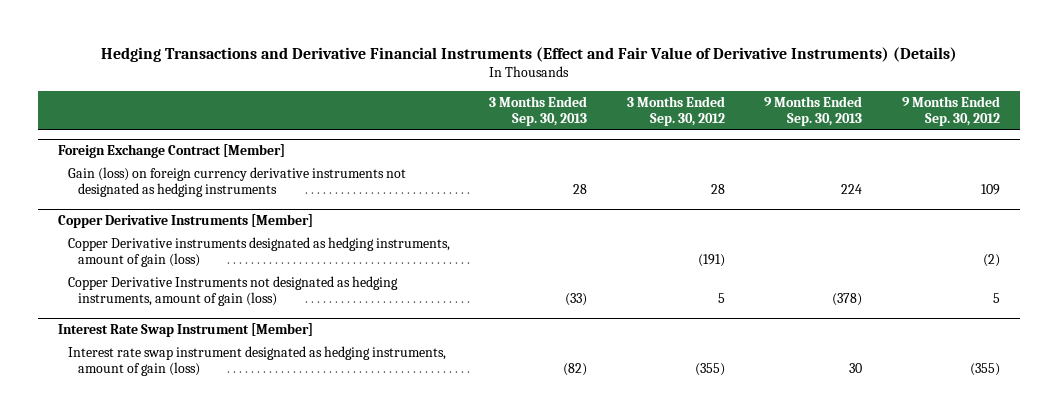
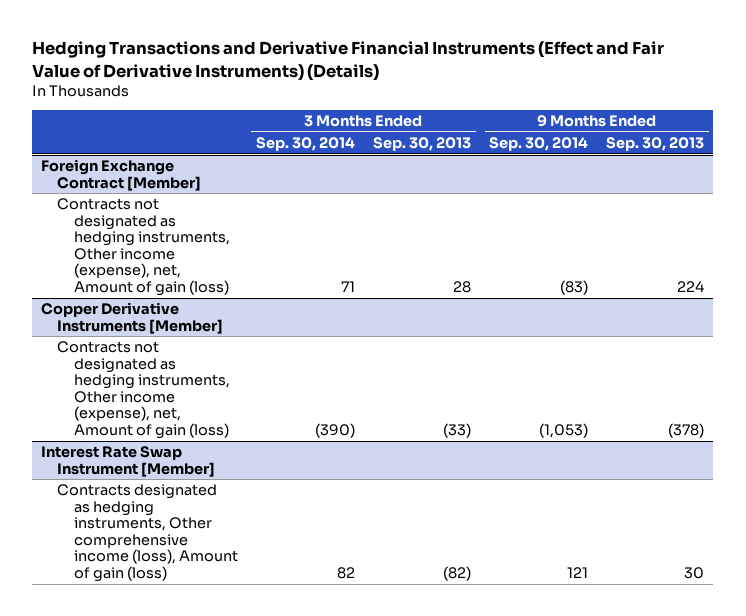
[626,95,725,126] 3 Months Ended Sep. 30, 2012 -> none
[901,95,1000,126] 9 Months Ended Sep. 30, 2012 -> none
none -> [255,136,355,151] Sep. 30, 2014
none -> [489,136,589,151] Sep. 30, 2014
[67,167,406,198] Gain (loss) on foreign currency derivative instruments not designated as hedging instruments -> [57,198,230,296] Contracts not designated as hedging instruments, Other income (expense), net, Amount of gain (loss)
[67,237,450,268] Copper Derivative instruments designated as hedging instruments, amount of gain (loss) -> none
[67,276,398,307] Copper Derivative Instruments not designated as hedging instruments, amount of gain (loss) -> [57,341,230,439] Contracts not designated as hedging instruments, Other income (expense), net, Amount of gain (loss)
[67,346,446,377] Interest rate swap instrument designated as hedging instruments, amount of gain (loss) -> [57,484,238,582] Contracts designated as hedging instruments, Other comprehensive income (loss), Amount of gain (loss)

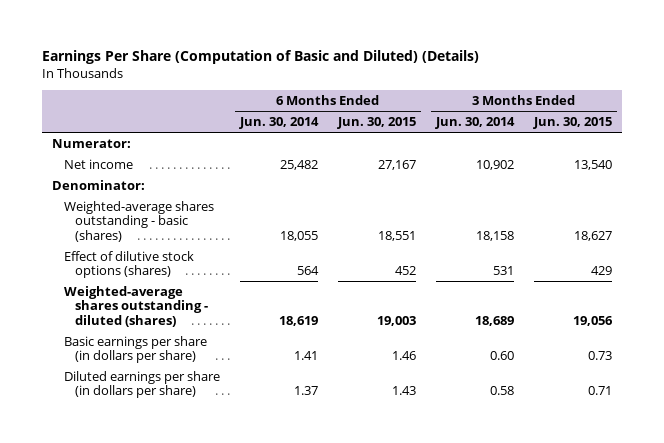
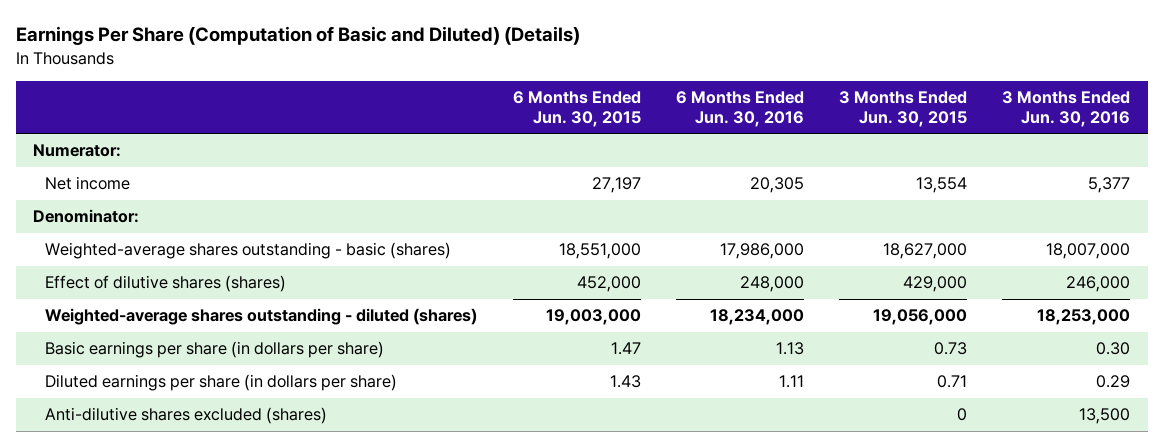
[238,117,319,130] Jun. 30, 2014 -> none
[435,117,516,130] Jun. 30, 2014 -> none
none -> [675,90,804,127] 6 Months Ended Jun. 30, 2016
none -> [1002,90,1131,127] 3 Months Ended Jun. 30, 2016
[377,159,416,170] 27,167 -> [591,177,641,194] 27,197
[574,159,613,170] 13,540 -> [915,177,967,194] 13,554
[377,230,416,241] 18,551 -> [558,243,641,260] 18,551,000
[574,230,613,241] 18,627 -> [882,243,967,260] 18,627,000
[63,250,194,279] Effect of dilutive stock options (shares) -> [45,275,287,293] Effect of dilutive shares (shares)
[394,266,416,276] 452 -> [576,276,641,293] 452,000
[591,266,613,276] 429 -> [902,276,967,293] 429,000
[376,315,416,326] 19,003 -> [545,309,641,326] 19,003,000
[573,315,614,326] 19,056 -> [872,309,967,326] 19,056,000
[391,351,416,361] 1.46 -> [610,342,641,356] 1.47
none -> [45,407,328,425] Anti-dilutive shares excluded (shares)

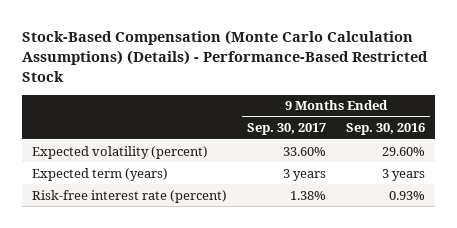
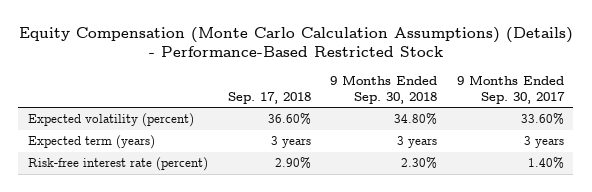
[22,29,429,82] Stock-Based Compensation (Monte Carlo Calculation Assumptions) (Details) - Performance-Based Restricted Stock -> [18,26,573,58] Equity Compensation (Monte Carlo Calculation Assumptions) (Details) - Performance-Based Restricted Stock
[346,123,426,136] Sep. 30, 2016 -> none
none -> [227,91,311,104] Sep. 17, 2018
none -> [330,74,438,104] 9 Months Ended Sep. 30, 2018
[290,190,327,200] 1.38% -> [527,157,564,170] 1.40%

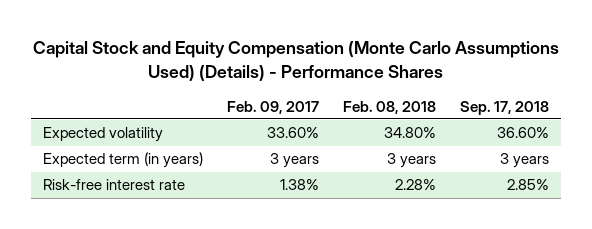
[18,26,573,58] Equity Compensation (Monte Carlo Calculation Assumptions) (Details) - Performance-Based Restricted Stock -> [33,41,560,82] Capital Stock and Equity Compensation (Monte Carlo Assumptions Used) (Details) - Performance Shares
[330,74,438,104] 9 Months Ended Sep. 30, 2018 -> none
[456,74,565,104] 9 Months Ended Sep. 30, 2017 -> none
none -> [227,100,320,114] Feb. 09, 2017
none -> [343,100,437,114] Feb. 08, 2018
[28,113,195,128] Expected volatility (percent) -> [43,127,164,143] Expected volatility
[28,135,156,150] Expected term (years) -> [43,152,204,169] Expected term (in years)
[28,157,209,172] Risk-free interest rate (percent) -> [43,179,186,191] Risk-free interest rate
[274,157,311,170] 2.90% -> [507,179,550,191] 2.85%

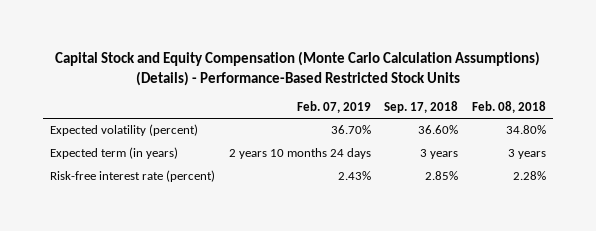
[33,41,560,82] Capital Stock and Equity Compensation (Monte Carlo Assumptions Used) (Details) - Performance Shares -> [55,51,541,86] Capital Stock and Equity Compensation (Monte Carlo Calculation Assumptions) (Details) - Performance-Based Restricted Stock Units
[227,100,320,114] Feb. 09, 2017 -> none
none -> [296,100,371,113] Feb. 07, 2019
[43,127,164,143] Expected volatility -> [50,124,199,137] Expected volatility (percent)
[43,179,186,191] Risk-free interest rate -> [50,170,216,183] Risk-free interest rate (percent)

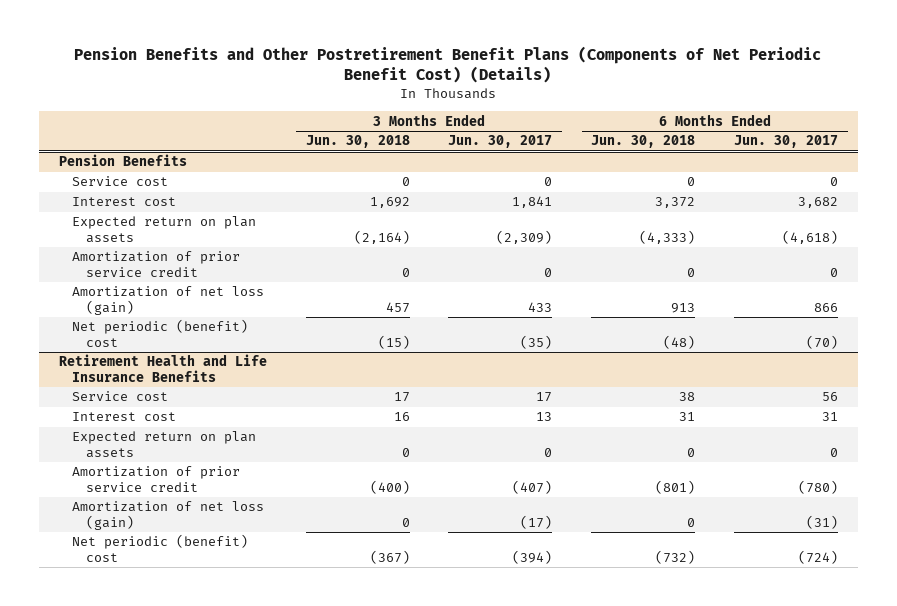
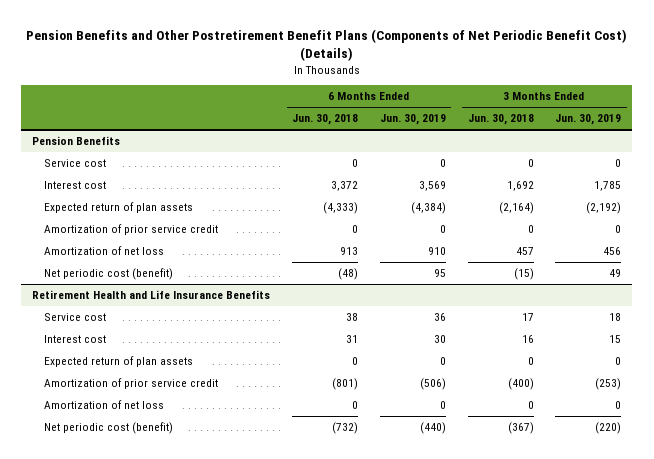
[448,135,553,149] Jun. 30, 2017 -> none
[734,135,839,149] Jun. 30, 2017 -> none
none -> [379,114,446,126] Jun. 30, 2019
none -> [555,114,622,126] Jun. 30, 2019
[72,216,257,243] Expected return on plan assets -> [43,202,193,214] Expected return of plan assets
[72,286,265,315] Amortization of net loss (gain) -> [43,246,164,256] Amortization of net loss
[72,319,249,347] Net periodic (benefit) cost -> [43,268,173,281] Net periodic cost (benefit)
[72,431,257,458] Expected return on plan assets -> [43,356,193,368] Expected return of plan assets
[72,501,265,530] Amortization of net loss (gain) -> [43,400,164,410] Amortization of net loss
[72,534,249,562] Net periodic (benefit) cost -> [43,422,173,435] Net periodic cost (benefit)

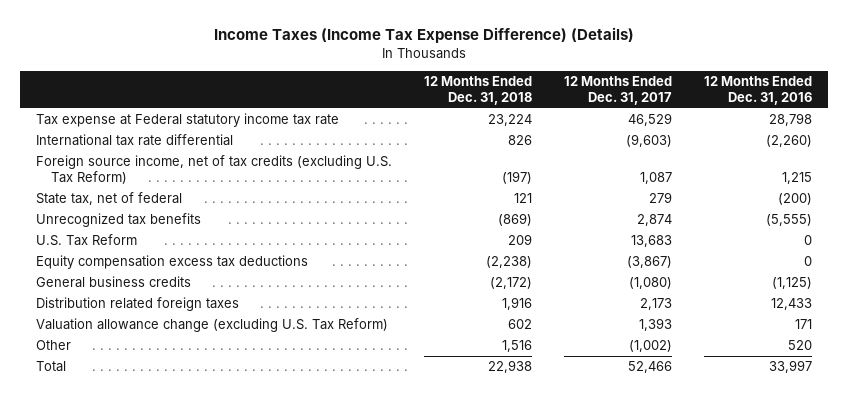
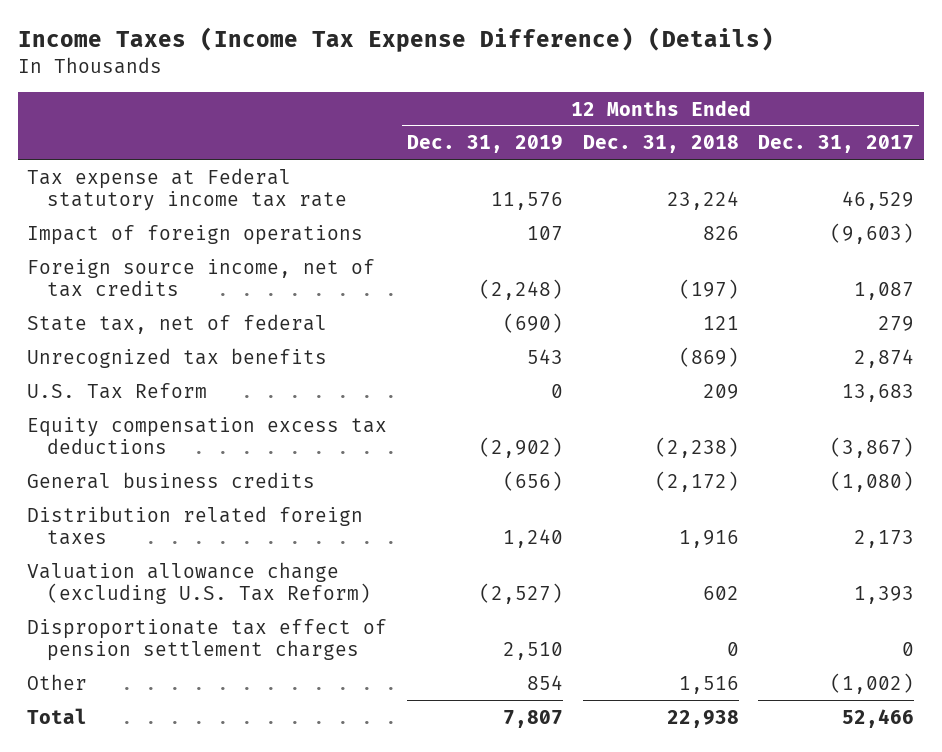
[703,76,812,105] 12 Months Ended Dec. 31, 2016 -> none
none -> [407,135,564,154] Dec. 31, 2019
[35,134,233,147] International tax rate differential -> [27,224,364,245] Impact of foreign operations
[35,155,392,185] Foreign source income, net of tax credits (excluding U.S. Tax Reform) -> [27,258,376,297] Foreign source income, net of tax credits
none -> [27,618,388,661] Disproportionate tax effect of pension settlement charges

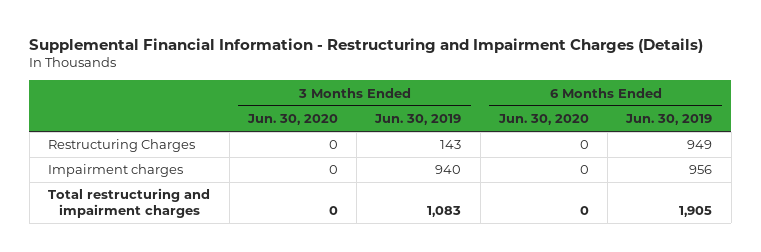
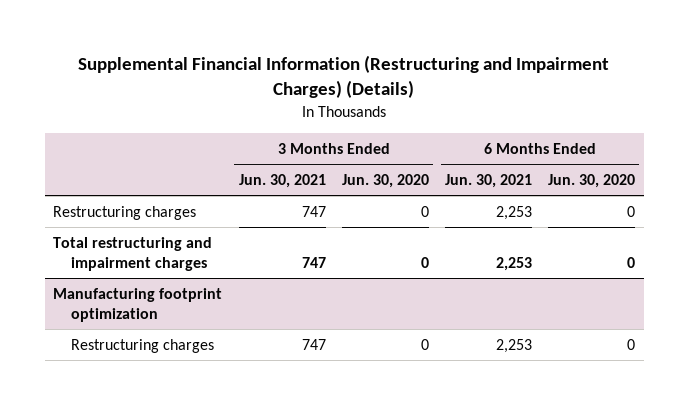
[29,37,704,53] Supplemental Financial Information - Restructuring and Impairment Charges (Details) -> [78,55,610,99] Supplemental Financial Information (Restructuring and Impairment Charges) (Details)
[374,113,462,125] Jun. 30, 2019 -> none
[625,113,713,125] Jun. 30, 2019 -> none
none -> [238,174,326,189] Jun. 30, 2021
none -> [445,174,533,189] Jun. 30, 2021
[48,164,184,178] Impairment charges -> none
[48,139,196,153] Restructuring Charges -> [53,205,197,220] Restructuring charges
none -> [53,287,223,323] Manufacturing footprint optimization
none -> [71,338,215,353] Restructuring charges

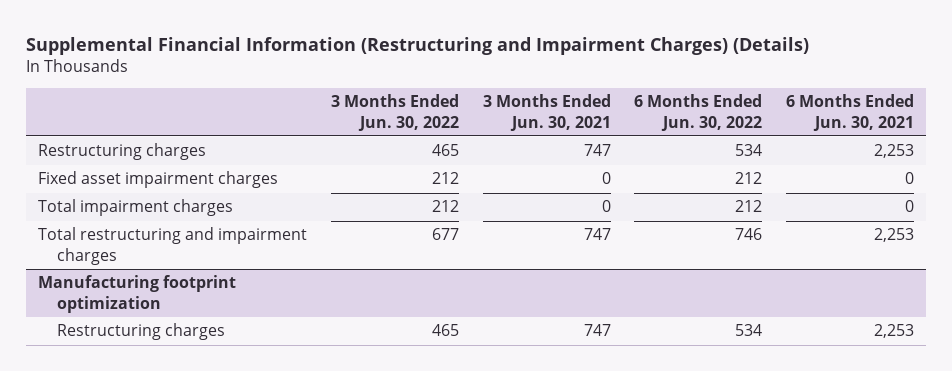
[341,174,429,189] Jun. 30, 2020 -> none
[548,174,636,189] Jun. 30, 2020 -> none
none -> [330,94,459,131] 3 Months Ended Jun. 30, 2022
none -> [634,94,763,131] 6 Months Ended Jun. 30, 2022
none -> [37,171,278,189] Fixed asset impairment charges
none -> [37,199,233,217] Total impairment charges

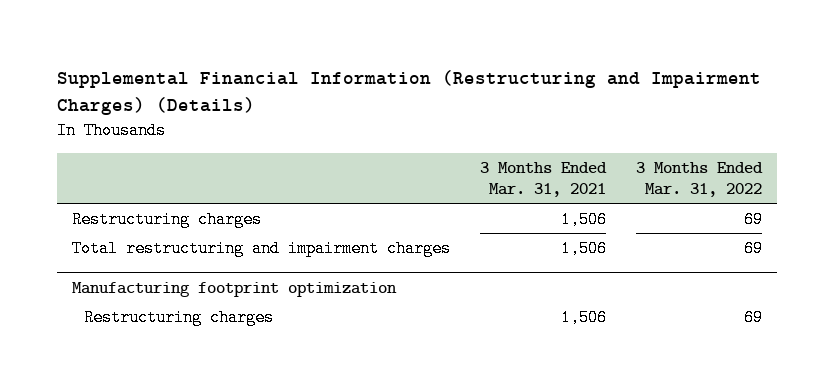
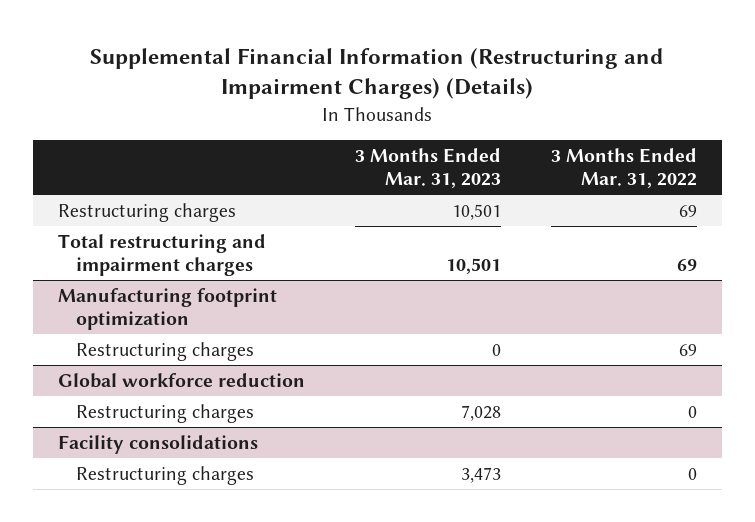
[479,161,607,198] 3 Months Ended Mar. 31, 2021 -> none
none -> [354,148,501,189] 3 Months Ended Mar. 31, 2023
none -> [57,372,305,388] Global workforce reduction
none -> [75,403,254,423] Restructuring charges
none -> [57,434,258,454] Facility consolidations
none -> [75,465,254,485] Restructuring charges

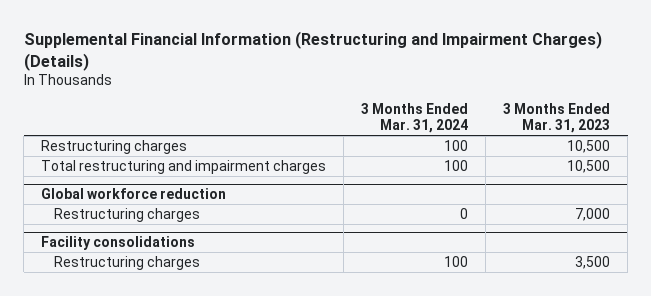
[550,148,697,189] 3 Months Ended Mar. 31, 2022 -> none
none -> [361,103,469,134] 3 Months Ended Mar. 31, 2024
[57,287,277,330] Manufacturing footprint optimization -> none
[75,341,254,361] Restructuring charges -> none
[451,203,501,220] 10,501 -> [567,139,611,153] 10,500
[445,257,501,274] 10,501 -> [567,159,611,173] 10,500
[460,404,501,421] 7,028 -> [575,207,611,221] 7,000
[460,466,501,483] 3,473 -> [575,255,611,269] 3,500

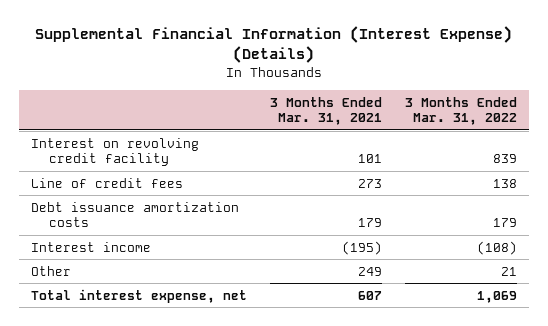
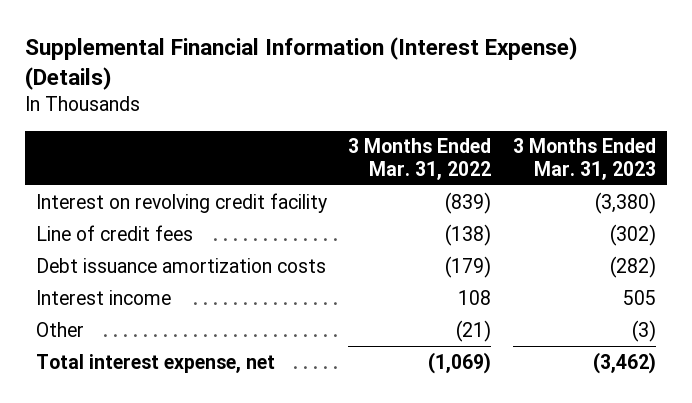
[270,96,383,125] 3 Months Ended Mar. 31, 2021 -> none
none -> [512,138,656,180] 3 Months Ended Mar. 31, 2023
[493,154,518,164] 839 -> [445,191,492,214] (839)
[493,178,518,188] 138 -> [445,223,492,246] (138)
[493,218,518,228] 179 -> [445,255,492,278] (179)
[477,240,518,255] (108) -> [458,289,492,305] 108
[501,266,518,276] 21 -> [456,319,492,342] (21)
[477,290,518,303] 1,069 -> [428,351,492,374] (1,069)

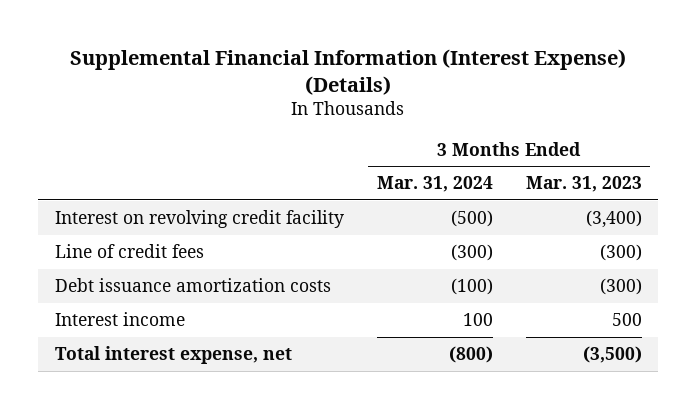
[348,138,492,180] 3 Months Ended Mar. 31, 2022 -> none
none -> [376,176,493,193] Mar. 31, 2024
[35,321,84,337] Other -> none
[594,191,656,214] (3,380) -> [585,210,642,229] (3,400)
[609,223,656,246] (302) -> [599,244,642,262] (300)
[609,255,656,278] (282) -> [599,278,642,296] (300)
[622,289,656,305] 505 -> [611,313,642,327] 500
[592,351,656,374] (3,462) -> [582,346,642,364] (3,500)

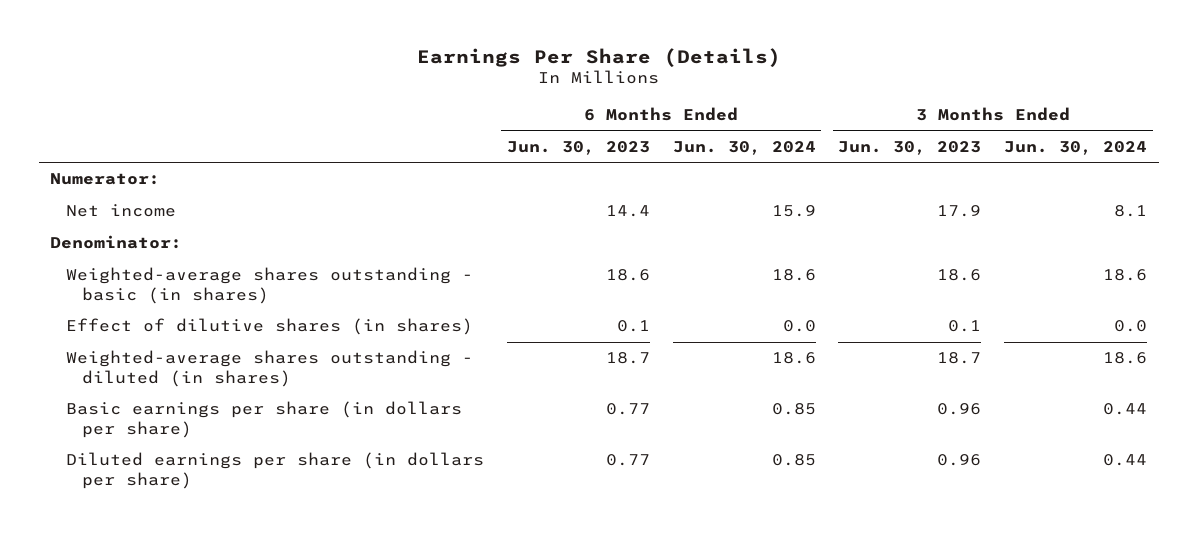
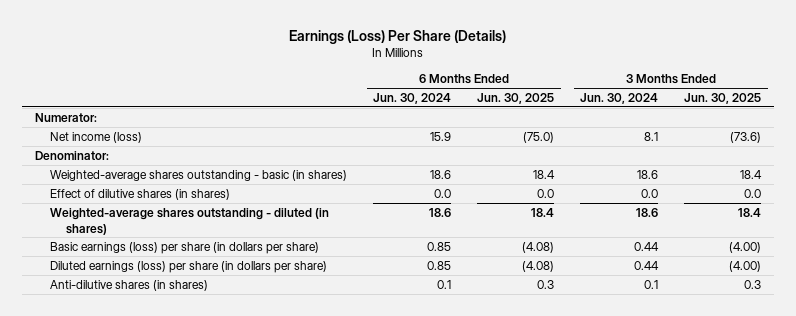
[416,47,781,67] Earnings Per Share (Details) -> [288,29,506,44] Earnings (Loss) Per Share (Details)
[506,140,650,155] Jun. 30, 2023 -> none
[838,140,982,155] Jun. 30, 2023 -> none
none -> [477,92,555,104] Jun. 30, 2025
none -> [684,92,762,104] Jun. 30, 2025
[66,204,177,218] Net income -> [50,131,143,143] Net income (loss)
[66,401,463,438] Basic earnings per share (in dollars per share) -> [50,241,320,254] Basic earnings (loss) per share (in dollars per share)
[66,452,485,489] Diluted earnings per share (in dollars per share) -> [50,260,328,273] Diluted earnings (loss) per share (in dollars per share)
none -> [50,279,209,291] Anti-dilutive shares (in shares)

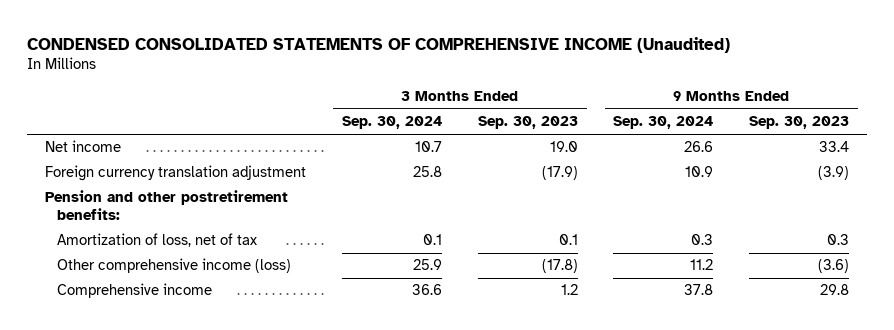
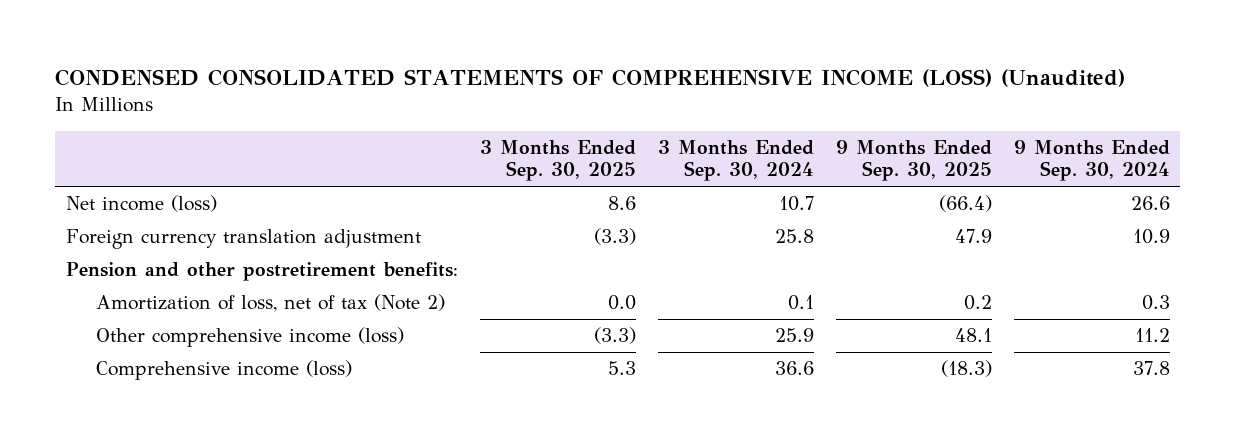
[27,36,731,53] CONDENSED CONSOLIDATED STATEMENTS OF COMPREHENSIVE INCOME (Unaudited) -> [55,69,1126,88] CONDENSED CONSOLIDATED STATEMENTS OF COMPREHENSIVE INCOME (LOSS) (Unaudited)
[477,116,578,130] Sep. 30, 2023 -> none
[749,116,850,130] Sep. 30, 2023 -> none
none -> [480,139,637,182] 3 Months Ended Sep. 30, 2025
none -> [835,139,992,182] 9 Months Ended Sep. 30, 2025
[45,140,122,153] Net income -> [66,195,218,213] Net income (loss)
[57,233,258,248] Amortization of loss, net of tax -> [96,294,446,313] Amortization of loss, net of tax (Note 2)
[57,283,213,299] Comprehensive income -> [96,360,353,381] Comprehensive income (loss)

